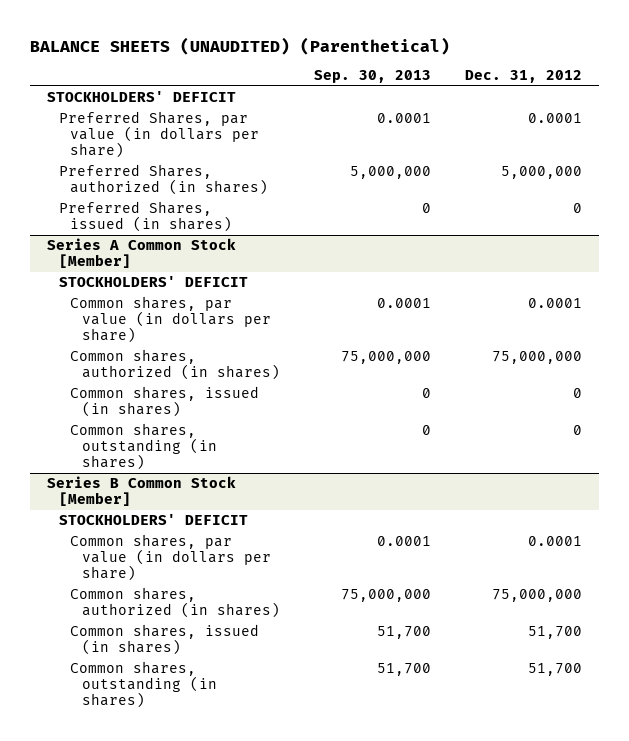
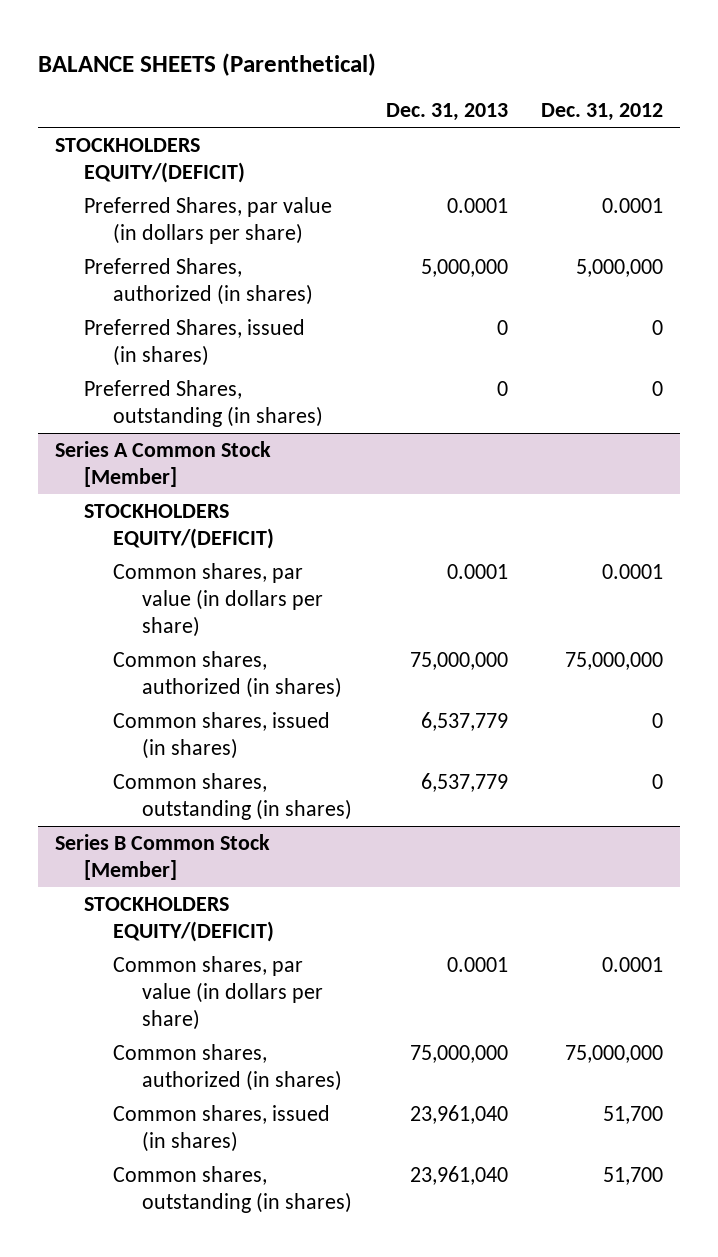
[30,36,451,55] BALANCE SHEETS (UNAUDITED) (Parenthetical) -> [37,52,376,76] BALANCE SHEETS (Parenthetical)
[314,70,432,84] Sep. 30, 2013 -> none
none -> [385,103,508,122] Dec. 31, 2013
[47,91,237,103] STOCKHOLDERS' DEFICIT -> [54,138,245,184] STOCKHOLDERS EQUITY/(DEFICIT)
none -> [83,380,323,428] Preferred Shares, outstanding (in shares)
[58,276,248,288] STOCKHOLDERS' DEFICIT -> [83,504,274,550] STOCKHOLDERS EQUITY/(DEFICIT)
[58,514,248,526] STOCKHOLDERS' DEFICIT -> [83,897,274,943] STOCKHOLDERS EQUITY/(DEFICIT)

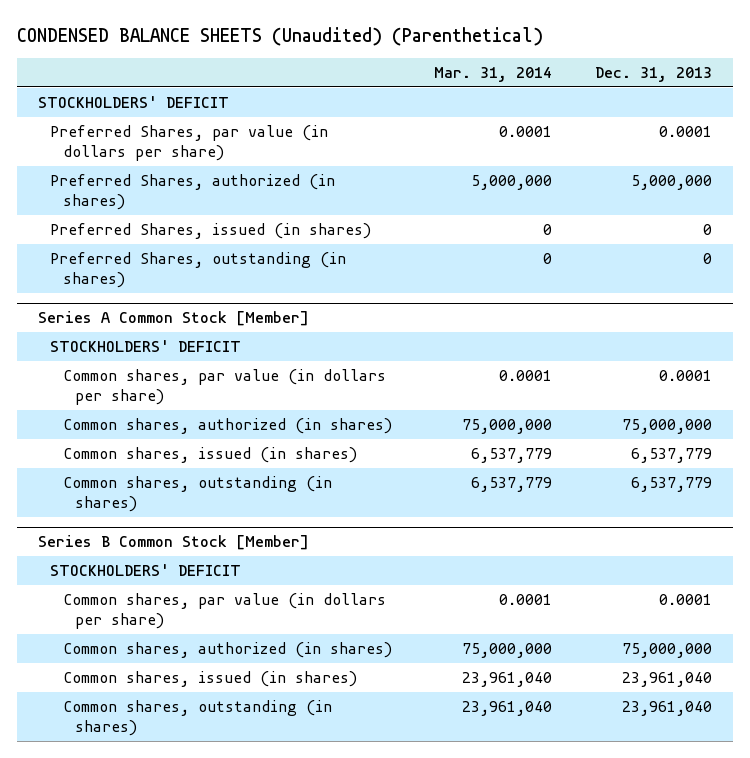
[37,52,376,76] BALANCE SHEETS (Parenthetical) -> [16,26,543,46] CONDENSED BALANCE SHEETS (Unaudited) (Parenthetical)
[541,103,664,122] Dec. 31, 2012 -> none
none -> [434,66,553,82] Mar. 31, 2014
[54,138,245,184] STOCKHOLDERS EQUITY/(DEFICIT) -> [38,95,230,108] STOCKHOLDERS' DEFICIT
[83,504,274,550] STOCKHOLDERS EQUITY/(DEFICIT) -> [50,339,242,352] STOCKHOLDERS' DEFICIT
[83,897,274,943] STOCKHOLDERS EQUITY/(DEFICIT) -> [50,563,242,576] STOCKHOLDERS' DEFICIT

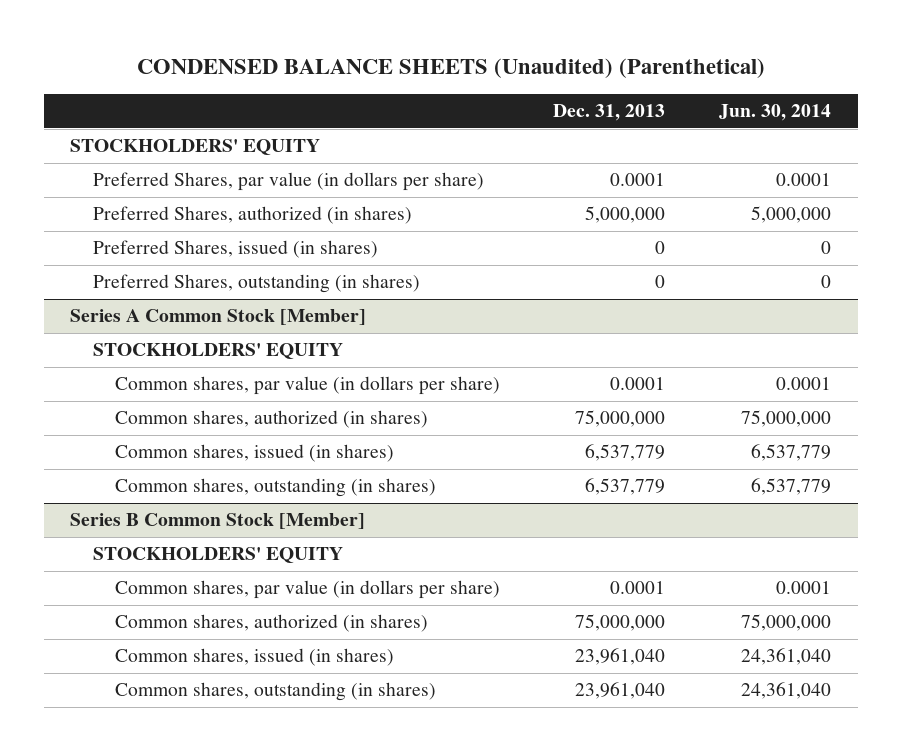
[434,66,553,82] Mar. 31, 2014 -> none
none -> [718,104,831,122] Jun. 30, 2014
[38,95,230,108] STOCKHOLDERS' DEFICIT -> [70,139,321,156] STOCKHOLDERS' EQUITY
[50,339,242,352] STOCKHOLDERS' DEFICIT -> [92,343,343,360] STOCKHOLDERS' EQUITY
[50,563,242,576] STOCKHOLDERS' DEFICIT -> [92,547,343,564] STOCKHOLDERS' EQUITY

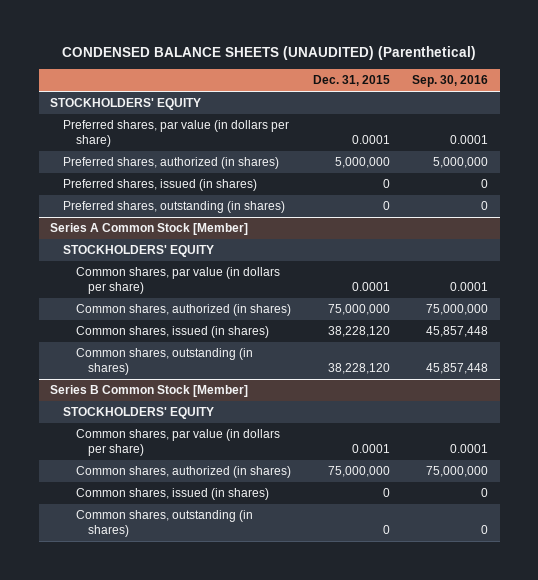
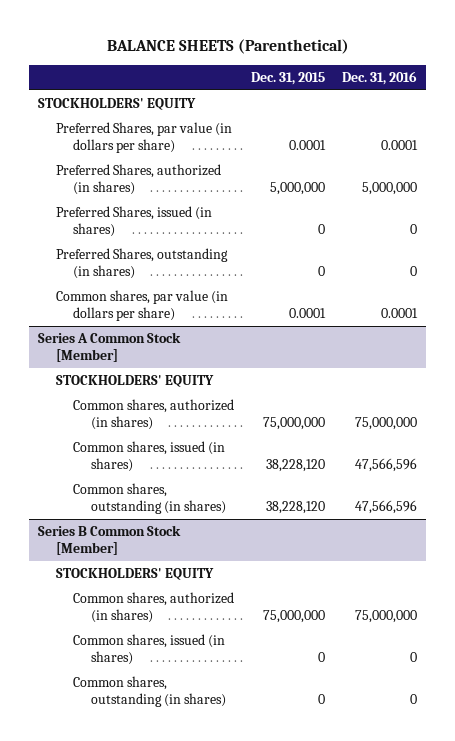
[62,46,477,61] CONDENSED BALANCE SHEETS (UNAUDITED) (Parenthetical) -> [106,39,349,55] BALANCE SHEETS (Parenthetical)
[412,75,489,88] Sep. 30, 2016 -> none
none -> [342,71,418,86] Dec. 31, 2016
[62,120,289,147] Preferred shares, par value (in dollars per share) -> [55,122,232,154] Preferred Shares, par value (in dollars per share)
[62,157,279,170] Preferred shares, authorized (in shares) -> [55,164,221,196] Preferred Shares, authorized (in shares)
[62,179,257,192] Preferred shares, issued (in shares) -> [55,206,212,238] Preferred Shares, issued (in shares)
[62,201,285,214] Preferred shares, outstanding (in shares) -> [55,248,228,280] Preferred Shares, outstanding (in shares)
none -> [55,290,228,322] Common shares, par value (in dollars per share)
[75,267,280,294] Common shares, par value (in dollars per share) -> none
[75,429,280,456] Common shares, par value (in dollars per share) -> none

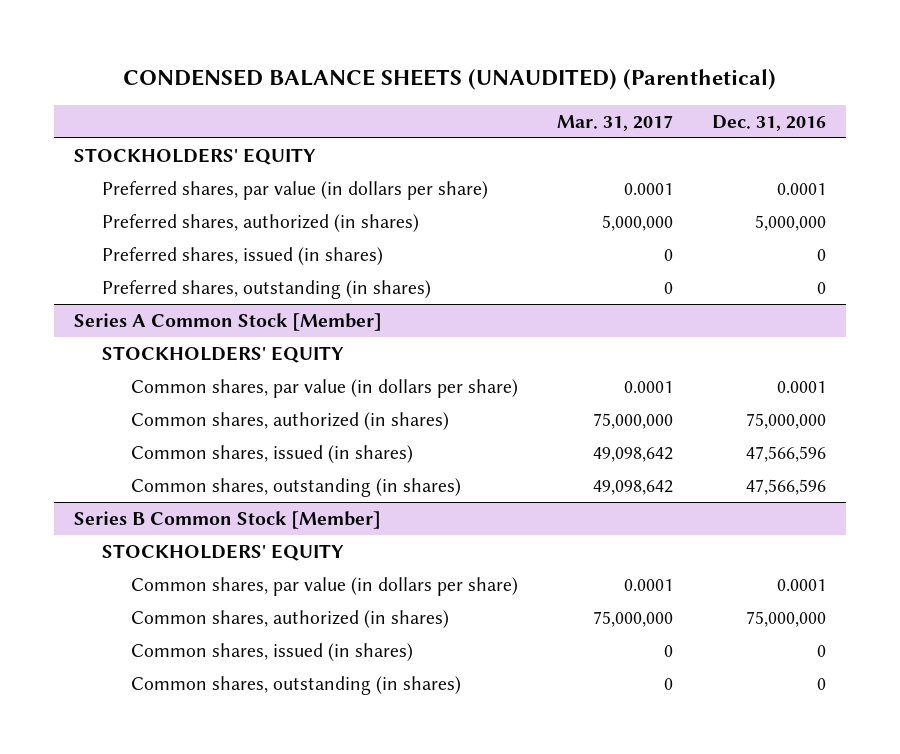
[106,39,349,55] BALANCE SHEETS (Parenthetical) -> [123,68,777,90] CONDENSED BALANCE SHEETS (UNAUDITED) (Parenthetical)
[251,72,326,86] Dec. 31, 2015 -> none
none -> [556,114,673,131] Mar. 31, 2017
[55,290,228,322] Common shares, par value (in dollars per share) -> none
[55,122,232,154] Preferred Shares, par value (in dollars per share) -> [102,180,489,200] Preferred shares, par value (in dollars per share)
[55,164,221,196] Preferred Shares, authorized (in shares) -> [102,213,420,232] Preferred shares, authorized (in shares)
[55,206,212,238] Preferred Shares, issued (in shares) -> [102,246,384,265] Preferred shares, issued (in shares)
[55,248,228,280] Preferred Shares, outstanding (in shares) -> [102,279,432,299] Preferred shares, outstanding (in shares)
none -> [130,378,518,398] Common shares, par value (in dollars per share)
none -> [130,576,518,596] Common shares, par value (in dollars per share)

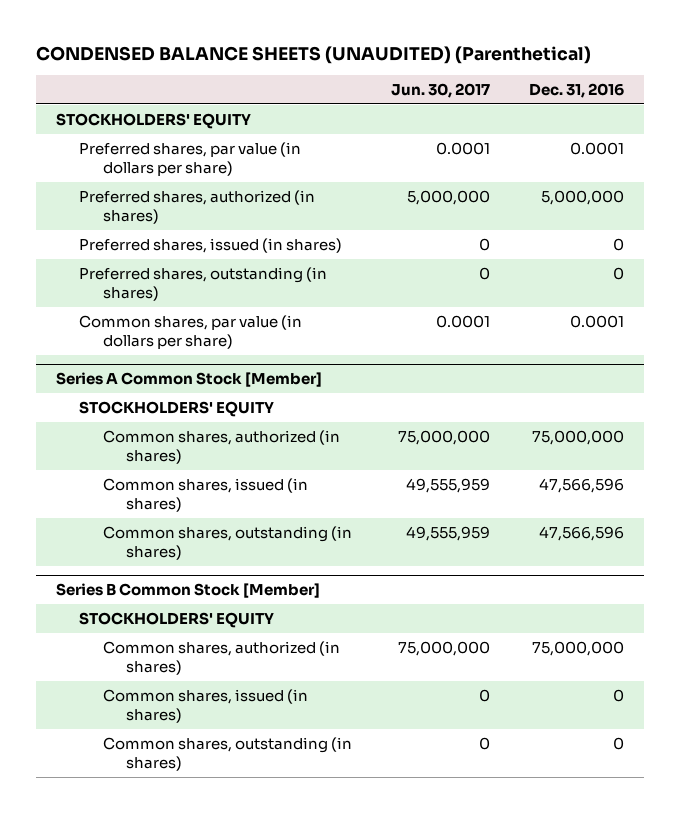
[556,114,673,131] Mar. 31, 2017 -> none
none -> [390,82,490,98] Jun. 30, 2017
none -> [79,314,303,349] Common shares, par value (in dollars per share)
[130,378,518,398] Common shares, par value (in dollars per share) -> none
[130,576,518,596] Common shares, par value (in dollars per share) -> none

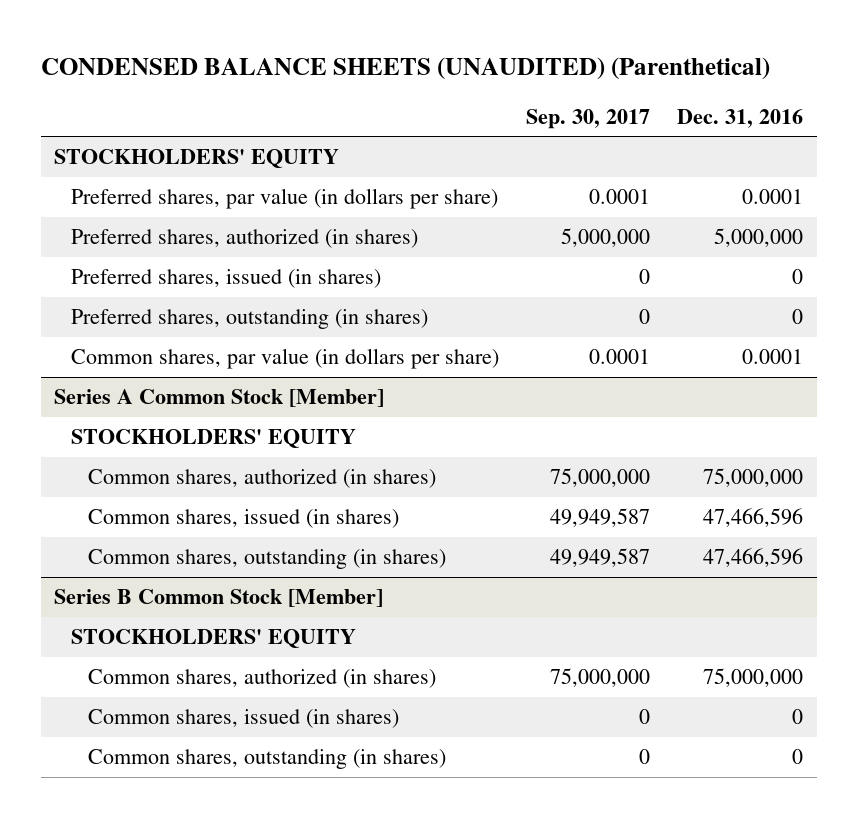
[390,82,490,98] Jun. 30, 2017 -> none
none -> [526,108,651,129] Sep. 30, 2017
[539,477,625,493] 47,566,596 -> [703,508,804,528] 47,466,596
[539,525,625,541] 47,566,596 -> [703,548,804,568] 47,466,596

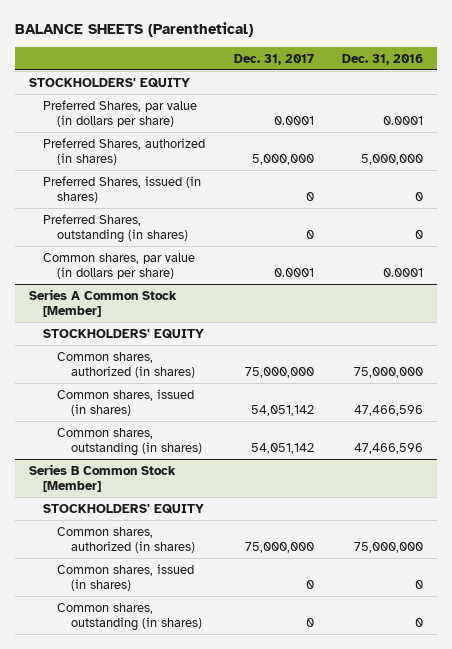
[40,56,770,80] CONDENSED BALANCE SHEETS (UNAUDITED) (Parenthetical) -> [14,22,253,38] BALANCE SHEETS (Parenthetical)
[526,108,651,129] Sep. 30, 2017 -> none
none -> [233,53,314,65] Dec. 31, 2017
[70,188,498,210] Preferred shares, par value (in dollars per share) -> [43,99,198,127] Preferred Shares, par value (in dollars per share)
[70,229,418,249] Preferred shares, authorized (in shares) -> [43,137,206,165] Preferred Shares, authorized (in shares)
[70,269,381,289] Preferred shares, issued (in shares) -> [43,175,202,203] Preferred Shares, issued (in shares)
[70,309,428,330] Preferred shares, outstanding (in shares) -> [43,213,189,243] Preferred Shares, outstanding (in shares)

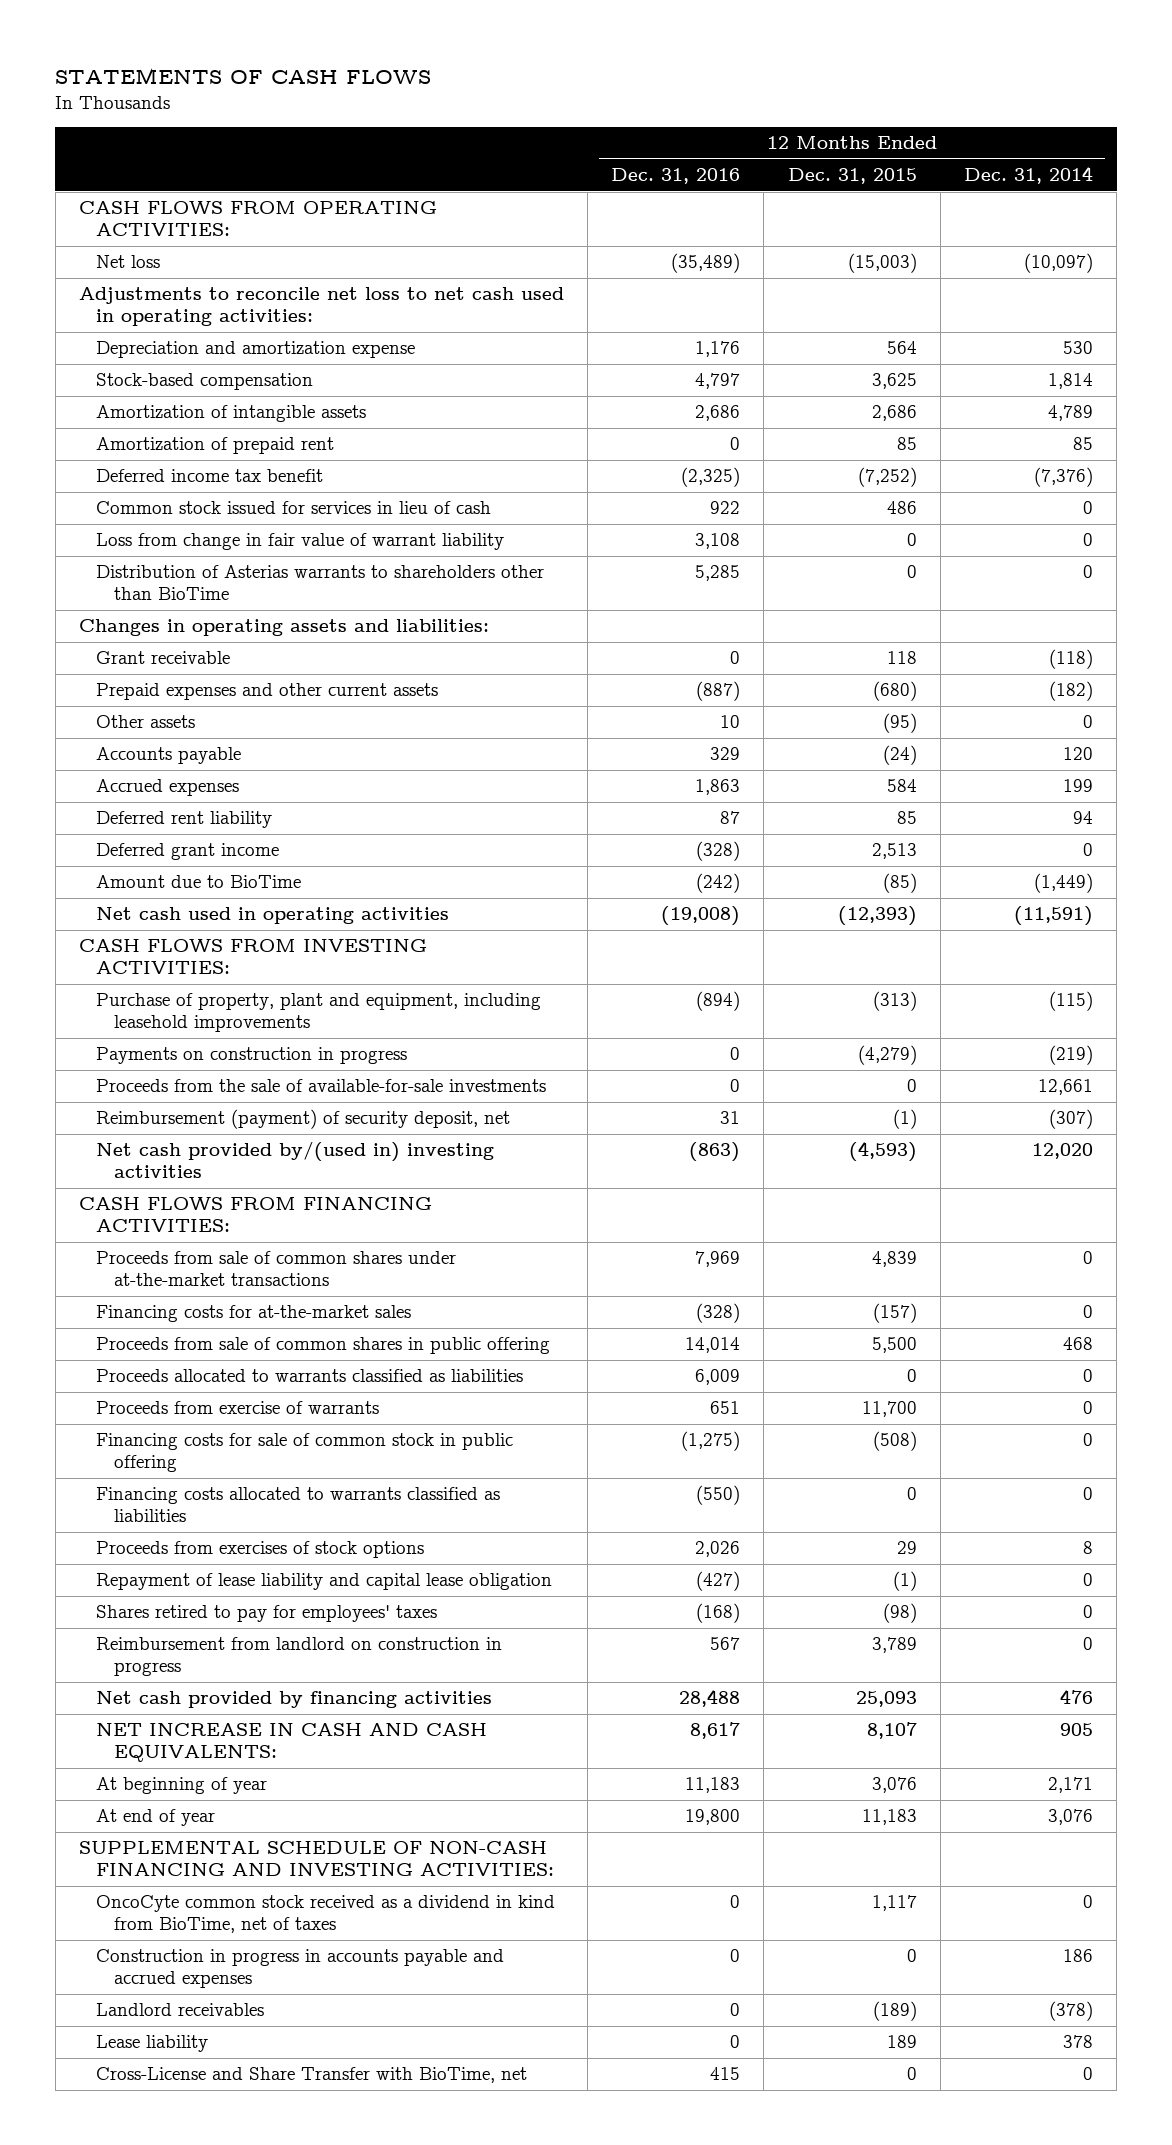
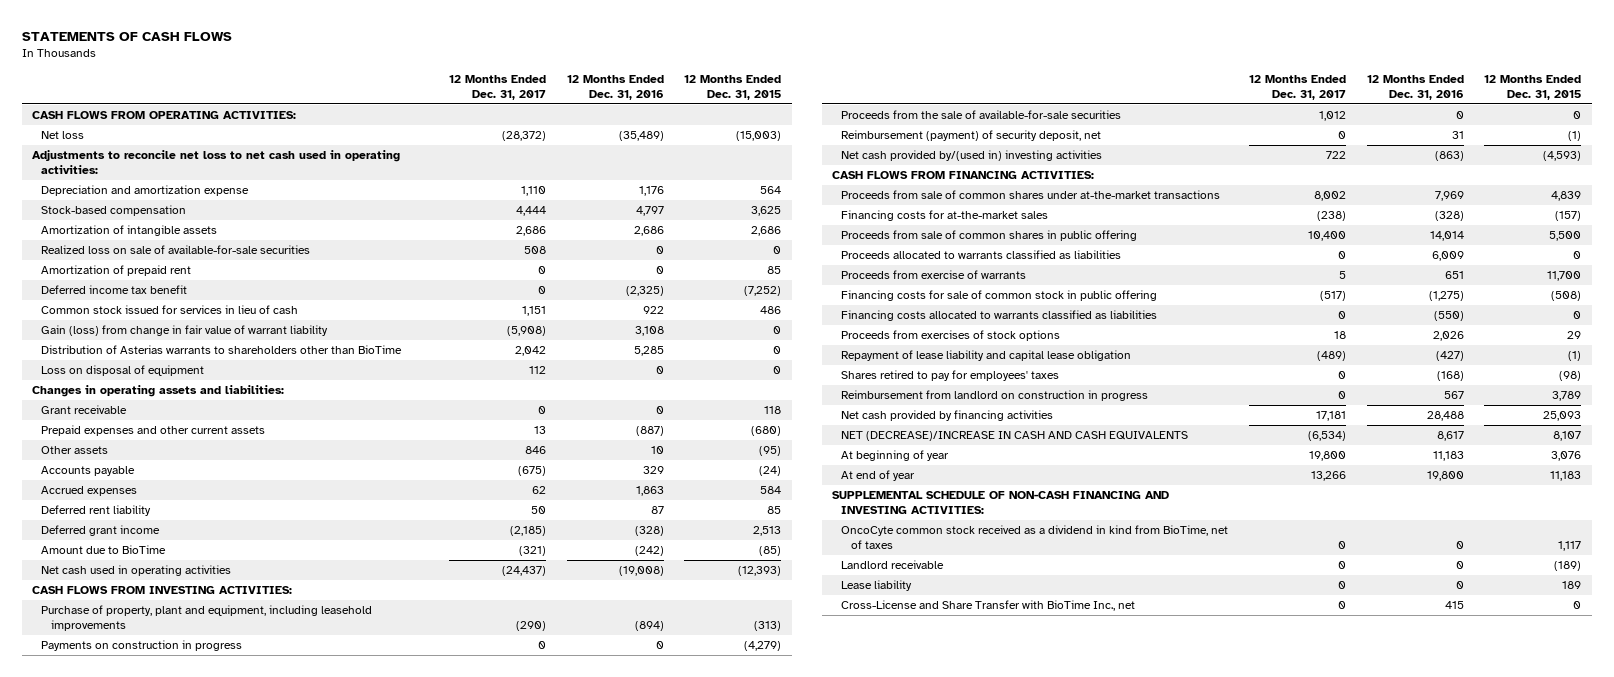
[963,166,1093,185] Dec. 31, 2014 -> none
none -> [449,75,547,100] 12 Months Ended Dec. 31, 2017
none -> [41,245,311,255] Realized loss on sale of available-for-sale securities
[96,533,505,551] Loss from change in fair value of warrant liability -> [41,325,329,337] Gain (loss) from change in fair value of warrant liability
none -> [41,365,205,377] Loss on disposal of equipment
[96,1079,547,1093] Proceeds from the sale of available-for-sale investments -> [841,110,1122,120] Proceeds from the sale of available-for-sale securities
[96,1723,488,1763] NET INCREASE IN CASH AND CASH EQUIVALENTS: -> [841,431,1189,442] NET (DECREASE)/INCREASE IN CASH AND CASH EQUIVALENTS
[96,1949,505,1989] Construction in progress in accounts payable and accrued expenses -> none
[96,2003,265,2017] Landlord receivables -> [841,560,945,570] Landlord receivable
[96,2067,528,2084] Cross-License and Share Transfer with BioTime, net -> [841,600,1136,612] Cross-License and Share Transfer with BioTime Inc., net

